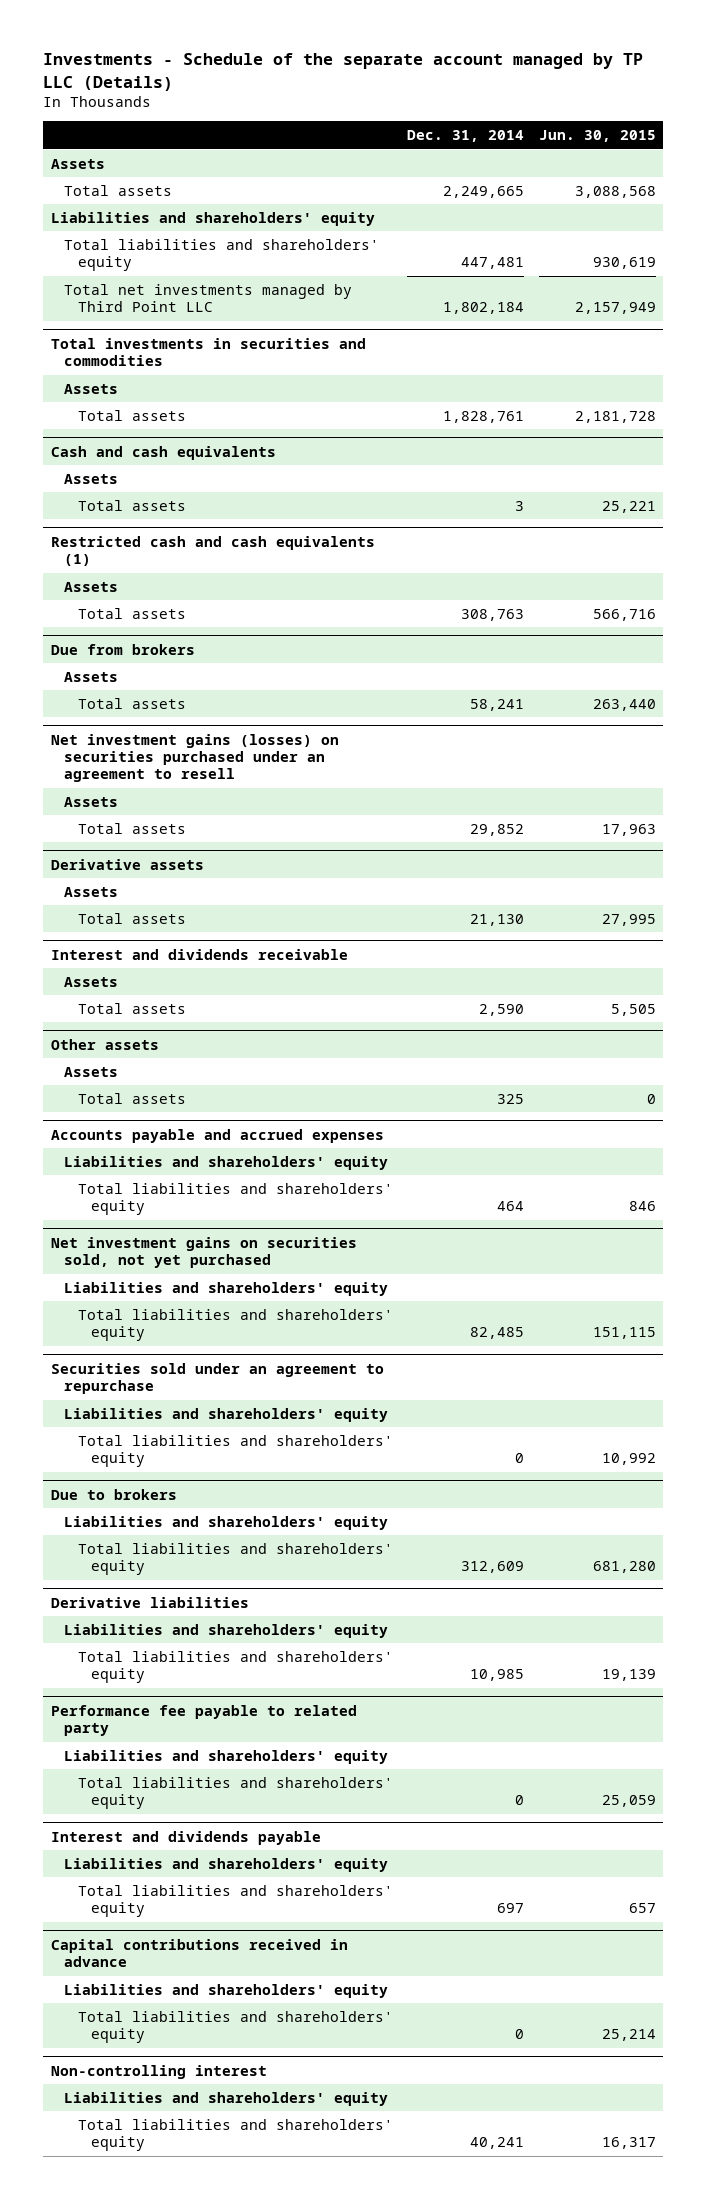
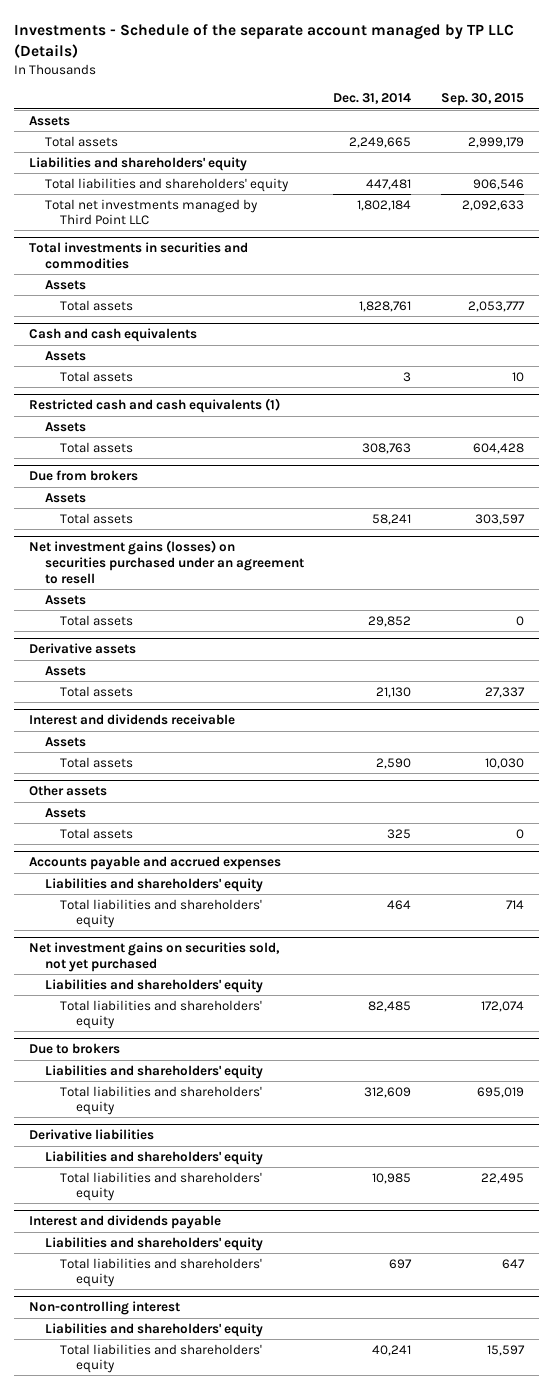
[539,129,657,142] Jun. 30, 2015 -> none
none -> [440,93,524,107] Sep. 30, 2015
[50,1362,384,1394] Securities sold under an agreement to repurchase -> none
[64,1407,389,1422] Liabilities and shareholders' equity -> none
[77,1434,393,1468] Total liabilities and shareholders' equity -> none
[50,1704,357,1736] Performance fee payable to related party -> none
[64,1749,389,1764] Liabilities and shareholders' equity -> none
[77,1776,393,1810] Total liabilities and shareholders' equity -> none
[50,1938,348,1967] Capital contributions received in advance -> none
[64,1983,389,1998] Liabilities and shareholders' equity -> none
[77,2010,393,2044] Total liabilities and shareholders' equity -> none

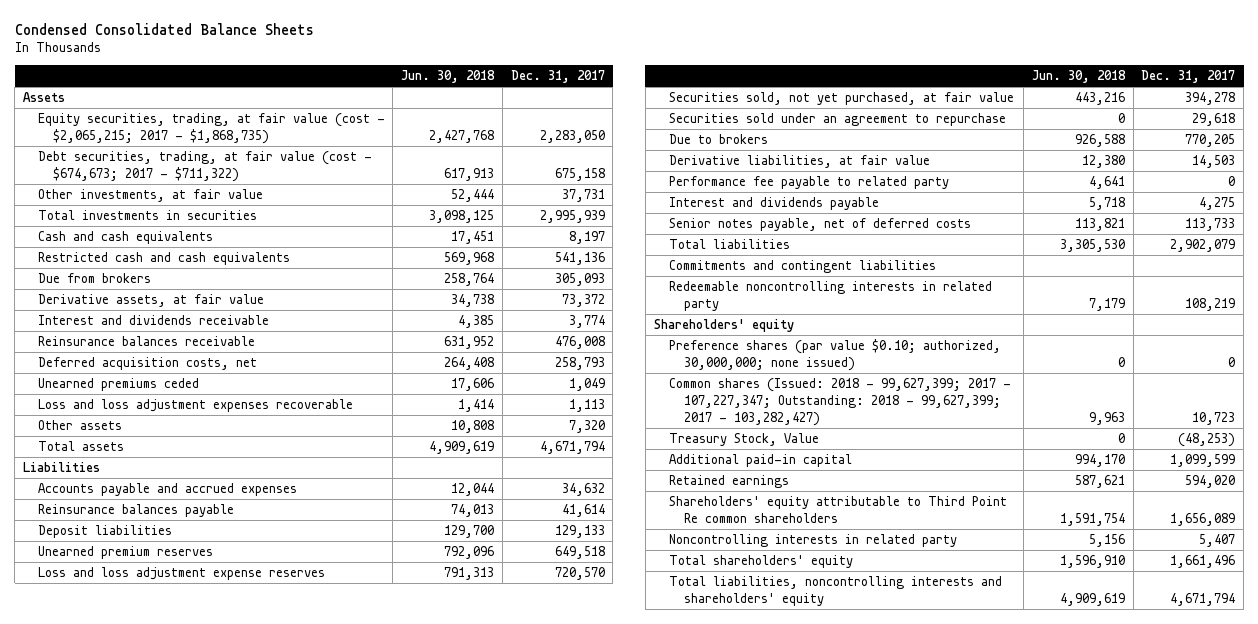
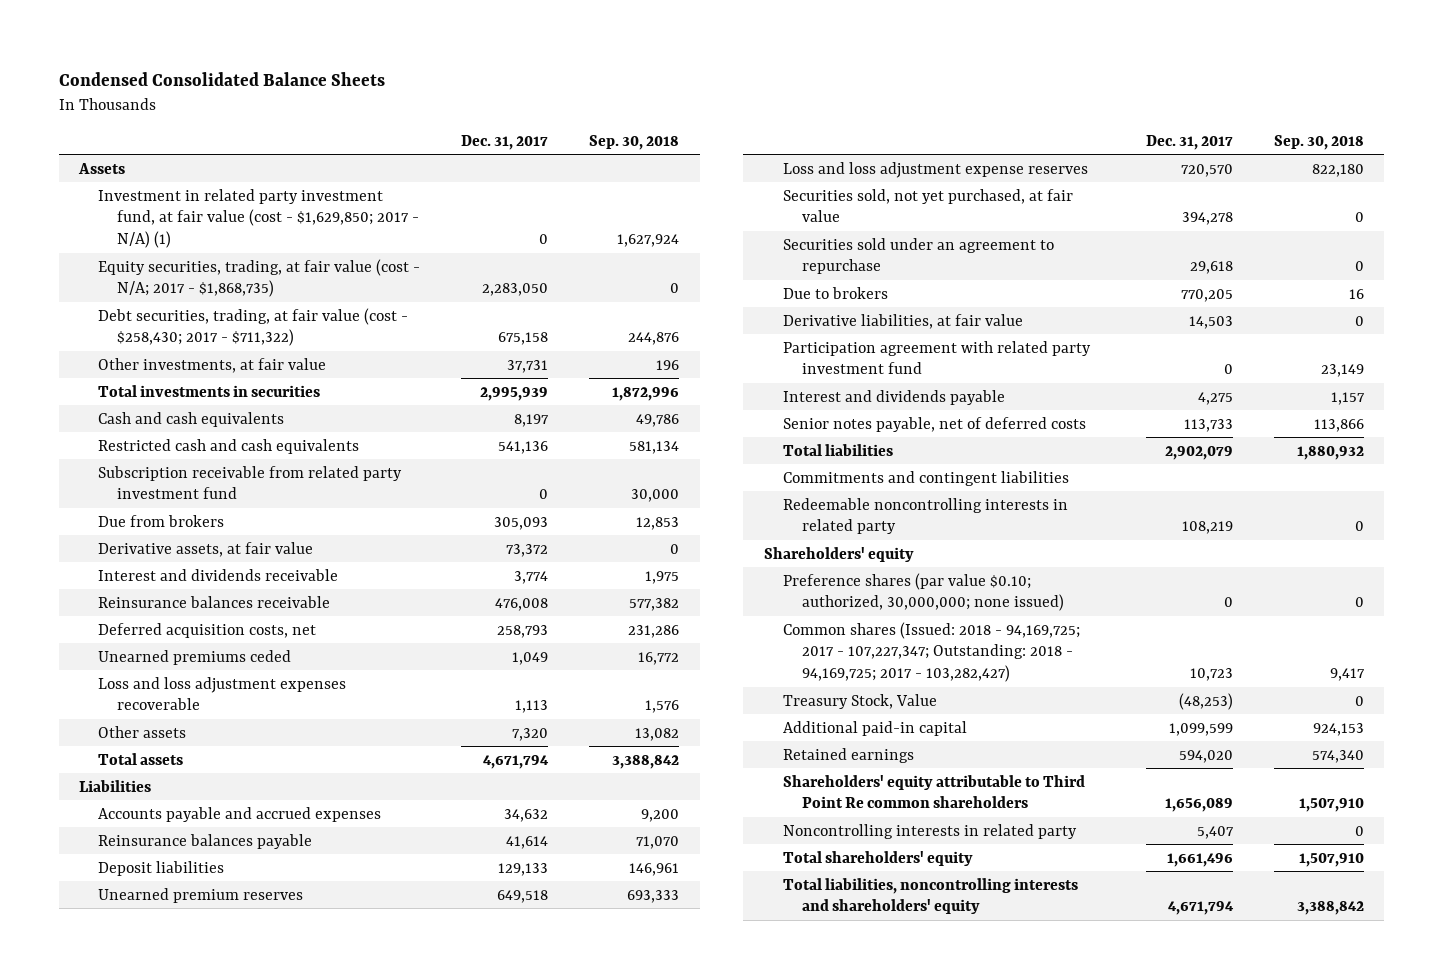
[401,70,496,84] Jun. 30, 2018 -> none
none -> [589,134,680,150] Sep. 30, 2018
none -> [98,188,420,249] Investment in related party investment fund, at fair value (cost - $1,629,850; 2017 - N/A) (1)
[37,113,385,144] Equity securities, trading, at fair value (cost - $2,065,215; 2017 - $1,868,735) -> [98,258,421,298] Equity securities, trading, at fair value (cost - N/A; 2017 - $1,868,735)
[37,151,372,182] Debt securities, trading, at fair value (cost - $674,673; 2017 - $711,322) -> [98,307,409,347] Debt securities, trading, at fair value (cost - $258,430; 2017 - $711,322)
none -> [98,465,403,500] Subscription receivable from related party investment fund
[668,176,949,190] Performance fee payable to related party -> none
none -> [782,340,1091,375] Participation agreement with related party investment fund
[668,378,1011,426] Common shares (Issued: 2018 - 99,627,399; 2017 - 107,227,347; Outstanding: 2018 - 99,627,399; 2017 - 103,282,427) -> [782,621,1080,683] Common shares (Issued: 2018 - 94,169,725; 2017 - 107,227,347; Outstanding: 2018 - 94,169,725; 2017 - 103,282,427)

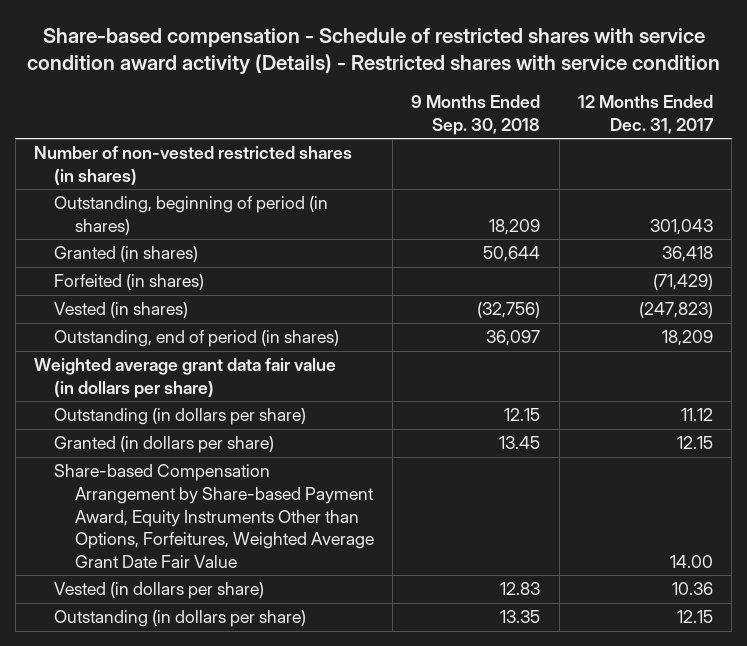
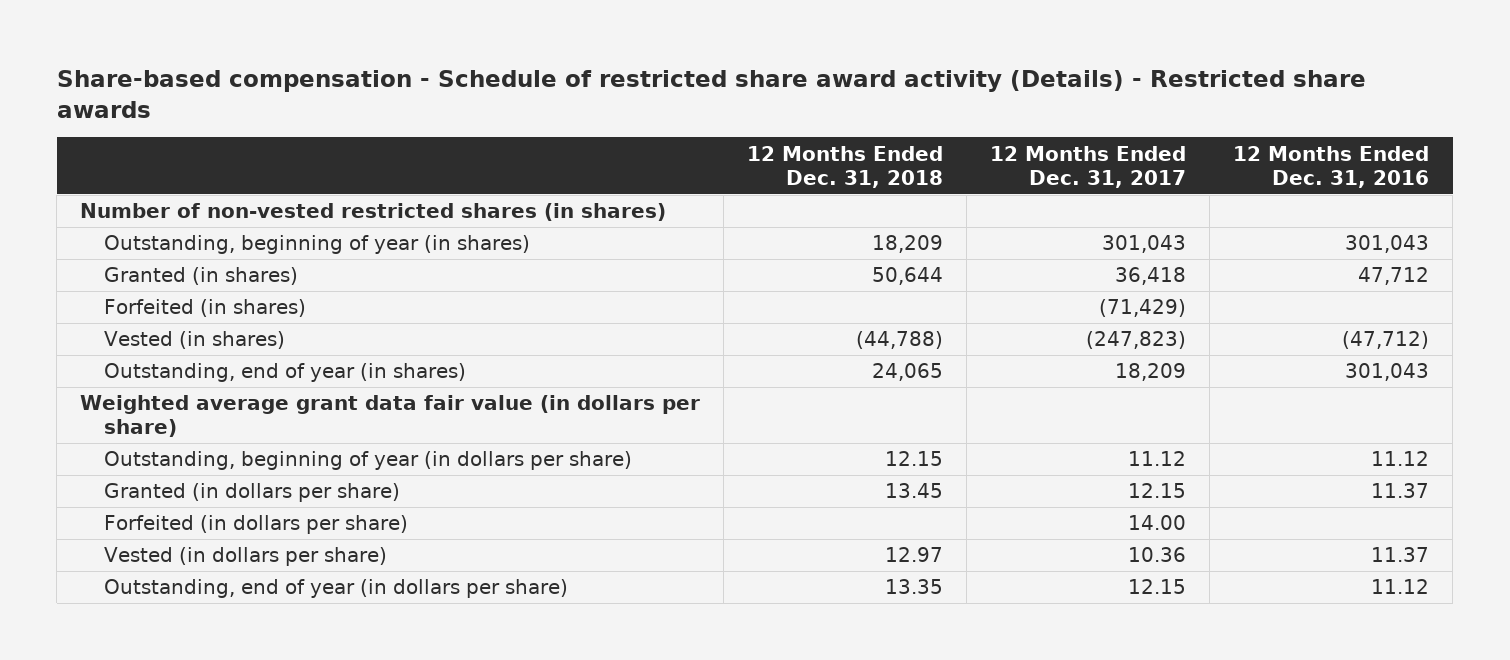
[26,27,720,76] Share-based compensation - Schedule of restricted shares with service condition award activity (Details) - Restricted shares with service condition -> [56,70,1366,118] Share-based compensation - Schedule of restricted share award activity (Details) - Restricted share awards
[411,94,541,135] 9 Months Ended Sep. 30, 2018 -> none
none -> [747,145,944,188] 12 Months Ended Dec. 31, 2018
none -> [1233,145,1430,188] 12 Months Ended Dec. 31, 2016
[54,196,329,235] Outstanding, beginning of period (in shares) -> [103,235,530,255] Outstanding, beginning of year (in shares)
[54,330,340,348] Outstanding, end of period (in shares) -> [103,363,466,383] Outstanding, end of year (in shares)
[54,408,307,426] Outstanding (in dollars per share) -> [103,451,632,471] Outstanding, beginning of year (in dollars per share)
[54,464,374,569] Share-based Compensation Arrangement by Share-based Payment Award, Equity Instruments Other than Options, Forfeitures, Weighted Average Grant Date Fair Value -> [103,515,408,535] Forfeited (in dollars per share)
[54,610,307,628] Outstanding (in dollars per share) -> [103,579,568,599] Outstanding, end of year (in dollars per share)

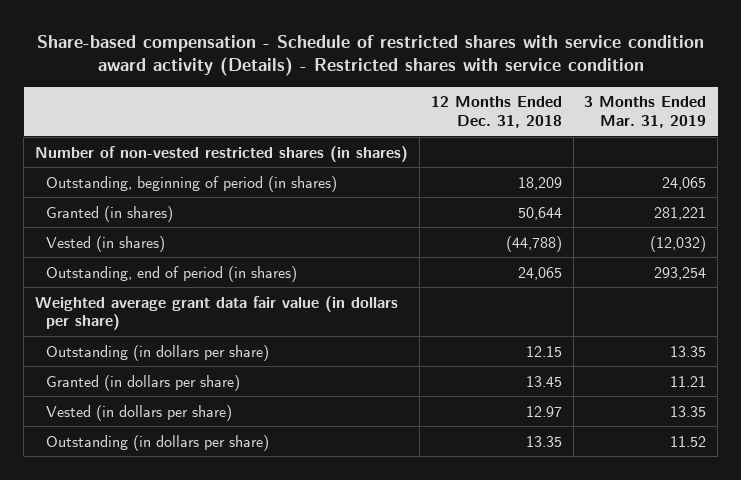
[56,70,1366,118] Share-based compensation - Schedule of restricted share award activity (Details) - Restricted share awards -> [36,34,704,77] Share-based compensation - Schedule of restricted shares with service condition award activity (Details) - Restricted shares with service condition
[990,145,1187,188] 12 Months Ended Dec. 31, 2017 -> none
[1233,145,1430,188] 12 Months Ended Dec. 31, 2016 -> none
none -> [584,96,707,129] 3 Months Ended Mar. 31, 2019
[103,235,530,255] Outstanding, beginning of year (in shares) -> [46,175,338,192] Outstanding, beginning of period (in shares)
[103,299,306,318] Forfeited (in shares) -> none
[103,363,466,383] Outstanding, end of year (in shares) -> [46,265,298,282] Outstanding, end of period (in shares)
[103,451,632,471] Outstanding, beginning of year (in dollars per share) -> [46,344,270,361] Outstanding (in dollars per share)
[103,515,408,535] Forfeited (in dollars per share) -> none
[103,579,568,599] Outstanding, end of year (in dollars per share) -> [46,434,270,451] Outstanding (in dollars per share)

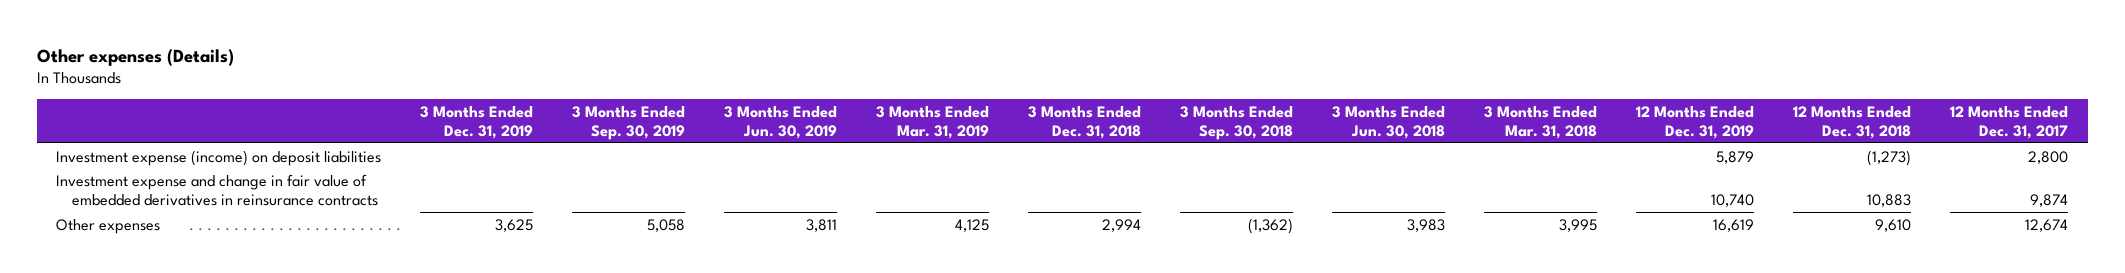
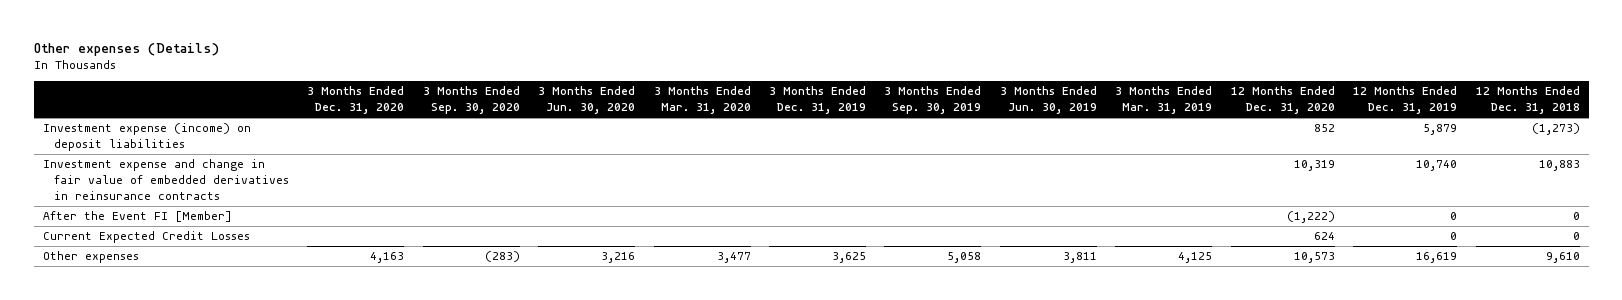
[1028,105,1142,139] 3 Months Ended Dec. 31, 2018 -> none
[1180,105,1294,140] 3 Months Ended Sep. 30, 2018 -> none
[1332,105,1446,139] 3 Months Ended Jun. 30, 2018 -> none
[1484,105,1598,139] 3 Months Ended Mar. 31, 2018 -> none
[1950,105,2069,139] 12 Months Ended Dec. 31, 2017 -> none
none -> [307,86,405,115] 3 Months Ended Dec. 31, 2020
none -> [422,86,520,115] 3 Months Ended Sep. 30, 2020
none -> [538,86,636,115] 3 Months Ended Jun. 30, 2020
none -> [653,86,751,115] 3 Months Ended Mar. 31, 2020
none -> [1230,86,1335,115] 12 Months Ended Dec. 31, 2020
none -> [42,211,232,223] After the Event FI [Member]
none -> [42,231,250,244] Current Expected Credit Losses

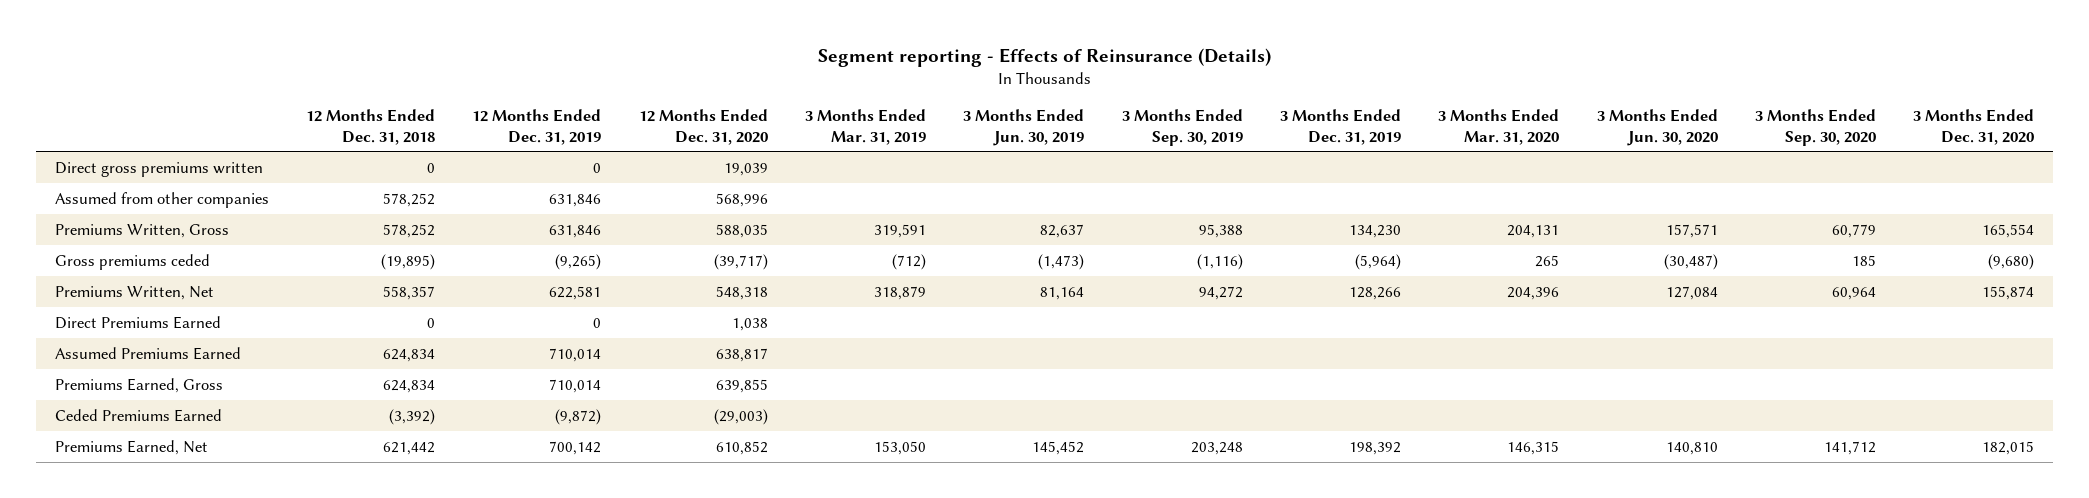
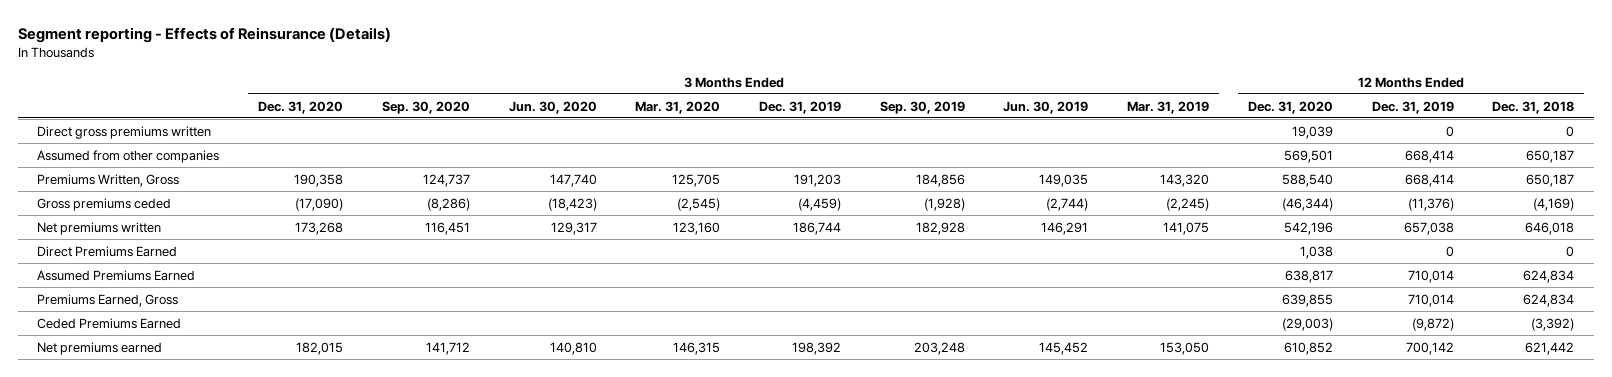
[383,192,436,207] 578,252 -> [1526,149,1575,163] 650,187
[549,193,602,207] 631,846 -> [1404,149,1454,163] 668,414
[715,192,768,207] 568,996 -> [1283,149,1333,163] 569,501
[383,223,436,238] 578,252 -> [1526,173,1575,187] 650,187
[549,224,602,238] 631,846 -> [1404,173,1454,187] 668,414
[715,223,768,238] 588,035 -> [1281,173,1333,187] 588,540
[874,223,927,238] 319,591 -> [1160,173,1210,187] 143,320
[1040,223,1085,238] 82,637 -> [1039,173,1089,187] 149,035
[1198,223,1243,238] 95,388 -> [915,173,965,187] 184,856
[1348,224,1401,238] 134,230 -> [793,173,841,187] 191,203
[1507,224,1560,238] 204,131 -> [672,173,721,187] 125,705
[1665,223,1718,238] 157,571 -> [549,173,597,187] 147,740
[1831,223,1876,238] 60,779 -> [422,173,470,187] 124,737
[1982,223,2035,238] 165,554 -> [294,173,344,187] 190,358
[381,253,436,270] (19,895) -> [1533,197,1575,211] (4,169)
[555,253,602,270] (9,265) -> [1407,197,1454,211] (11,376)
[713,253,768,270] (39,717) -> [1281,197,1333,211] (46,344)
[892,253,927,270] (712) -> [1166,197,1210,211] (2,245)
[1038,253,1085,270] (1,473) -> [1046,197,1089,211] (2,744)
[1196,253,1243,270] (1,116) -> [923,197,965,211] (1,928)
[1354,253,1401,270] (5,964) -> [797,197,841,211] (4,459)
[1535,254,1560,267] 265 -> [677,197,721,211] (2,545)
[1663,253,1718,270] (30,487) -> [547,197,597,211] (18,423)
[1851,254,1876,266] 185 -> [426,197,470,211] (8,286)
[1988,253,2035,270] (9,680) -> [295,197,344,211] (17,090)
[54,285,214,300] Premiums Written, Net -> [37,221,162,235] Net premiums written
[383,285,436,300] 558,357 -> [1525,221,1575,235] 646,018
[549,285,602,300] 622,581 -> [1403,221,1454,235] 657,038
[715,285,768,300] 548,318 -> [1283,221,1333,235] 542,196
[874,285,927,300] 318,879 -> [1163,221,1210,235] 141,075
[1040,286,1085,300] 81,164 -> [1041,221,1089,235] 146,291
[1198,285,1243,300] 94,272 -> [915,221,965,235] 182,928
[1348,286,1401,300] 128,266 -> [792,221,841,235] 186,744
[1507,286,1560,300] 204,396 -> [673,221,721,235] 123,160
[1665,285,1718,300] 127,084 -> [550,221,597,235] 129,317
[1831,286,1876,300] 60,964 -> [424,221,470,235] 116,451
[1982,285,2035,300] 155,874 -> [295,221,344,235] 173,268
[54,439,208,455] Premiums Earned, Net -> [37,341,163,355] Net premiums earned

